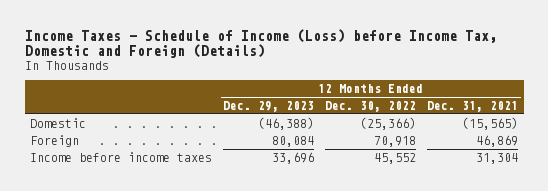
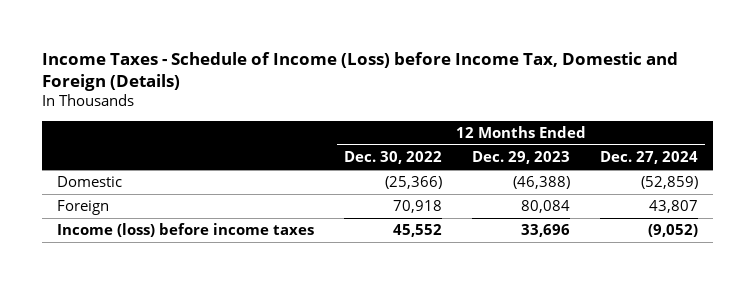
[427,101,519,113] Dec. 31, 2021 -> none
none -> [599,151,698,165] Dec. 27, 2024
[30,152,213,163] Income before income taxes -> [57,223,315,238] Income (loss) before income taxes

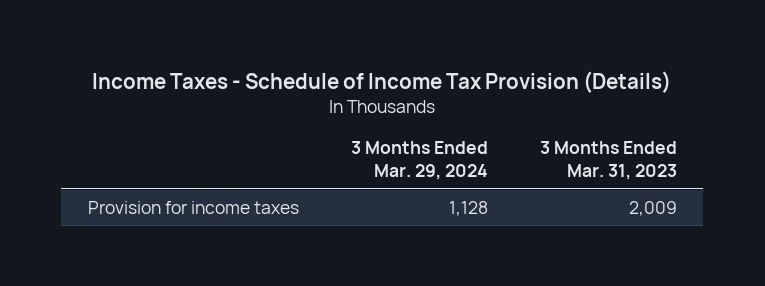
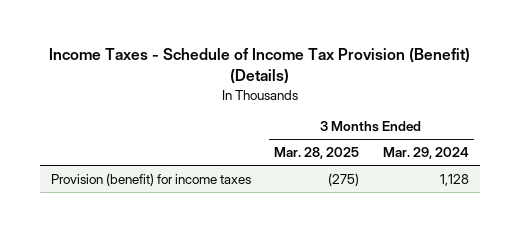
[92,70,672,93] Income Taxes - Schedule of Income Tax Provision (Details) -> [48,48,470,85] Income Taxes - Schedule of Income Tax Provision (Benefit) (Details)
[540,141,678,181] 3 Months Ended Mar. 31, 2023 -> none
none -> [274,147,360,160] Mar. 28, 2025
[87,201,299,215] Provision for income taxes -> [51,172,252,186] Provision (benefit) for income taxes

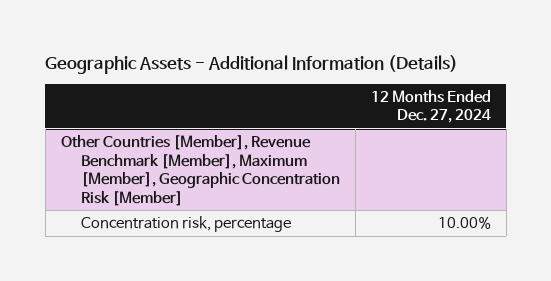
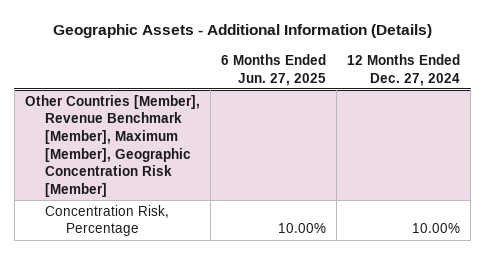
none -> [221,53,327,86] 6 Months Ended Jun. 27, 2025
[81,216,292,233] Concentration risk, percentage -> [45,204,170,237] Concentration Risk, Percentage

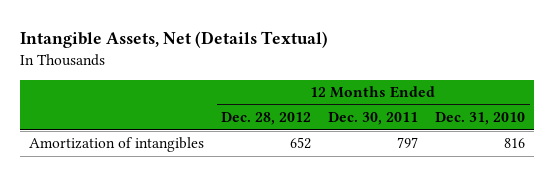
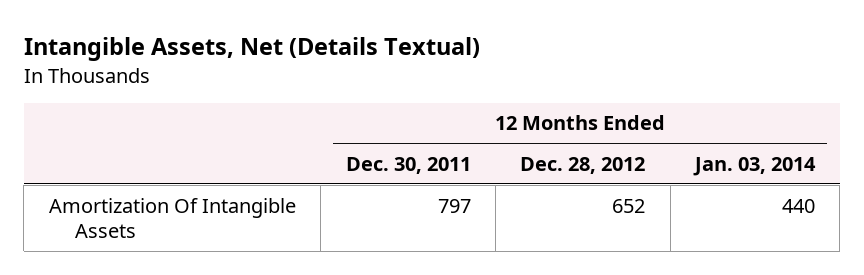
[435,112,526,126] Dec. 31, 2010 -> none
none -> [692,156,816,176] Jan. 03, 2014
[29,137,205,153] Amortization of intangibles -> [48,197,296,239] Amortization Of Intangible Assets

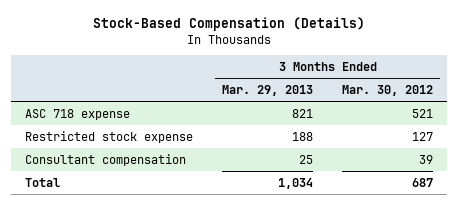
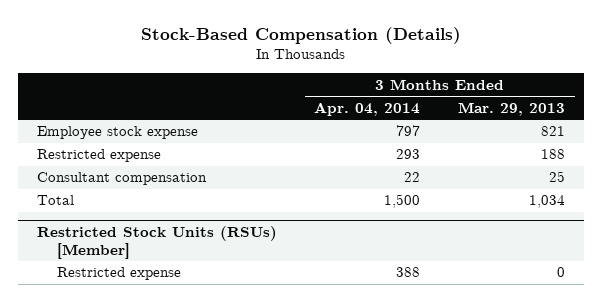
[342,84,434,96] Mar. 30, 2012 -> none
none -> [314,101,421,116] Apr. 04, 2014
[25,108,131,120] ASC 718 expense -> [36,126,198,140] Employee stock expense
[25,130,194,143] Restricted stock expense -> [36,149,161,163] Restricted expense
none -> [36,226,277,259] Restricted Stock Units (RSUs) [Member]
none -> [57,267,182,281] Restricted expense

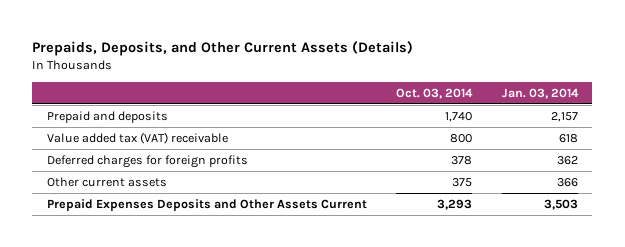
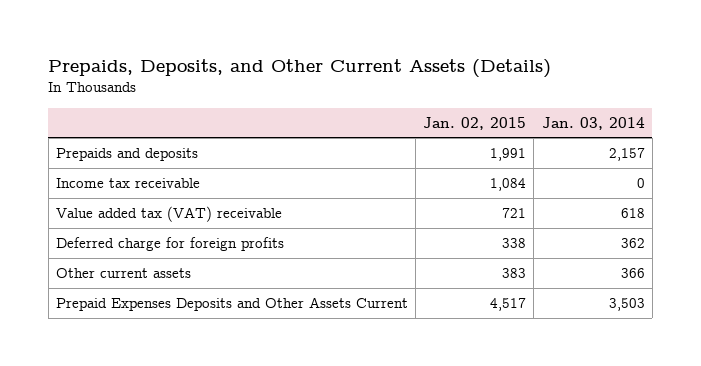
[396,87,474,99] Oct. 03, 2014 -> none
none -> [423,116,527,130] Jan. 02, 2015
[47,110,169,123] Prepaid and deposits -> [56,148,199,162] Prepaids and deposits
none -> [56,178,201,189] Income tax receivable
[47,154,249,168] Deferred charges for foreign profits -> [56,237,285,252] Deferred charge for foreign profits

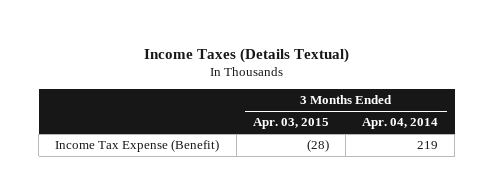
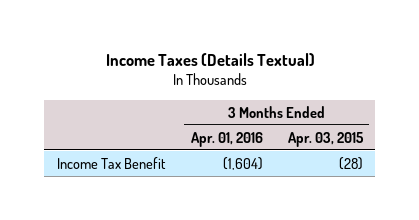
[362,118,439,130] Apr. 04, 2014 -> none
none -> [190,131,263,147] Apr. 01, 2016
[55,139,220,153] Income Tax Expense (Benefit) -> [56,156,166,169] Income Tax Benefit

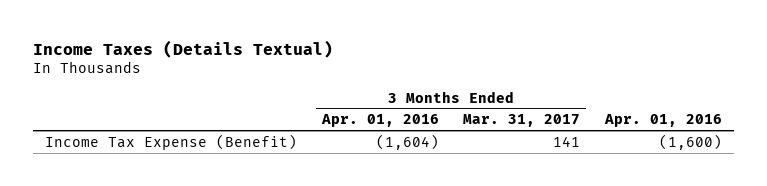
[287,131,364,147] Apr. 03, 2015 -> none
none -> [463,114,581,128] Mar. 31, 2017
none -> [603,114,722,128] Apr. 01, 2016
[56,156,166,169] Income Tax Benefit -> [45,133,298,150] Income Tax Expense (Benefit)

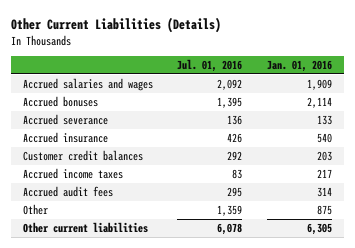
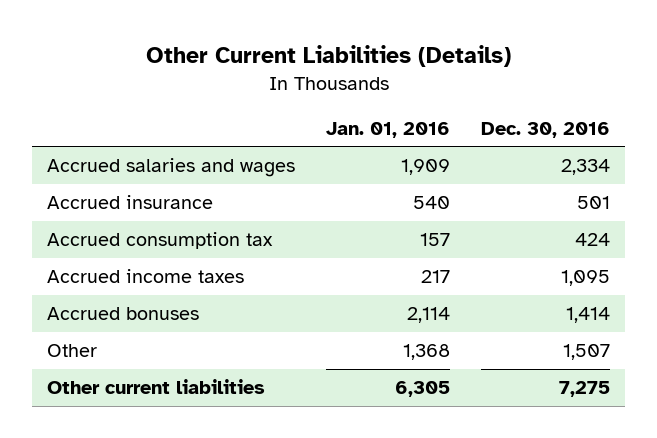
[177,59,243,73] Jul. 01, 2016 -> none
none -> [481,121,611,138] Dec. 30, 2016
[23,113,109,125] Accrued severance -> none
[23,149,144,161] Customer credit balances -> none
none -> [47,232,274,250] Accrued consumption tax
[23,185,114,197] Accrued audit fees -> none
[23,95,99,107] Accrued bonuses -> [47,307,200,321] Accrued bonuses
[316,204,332,215] 875 -> [403,344,451,361] 1,368

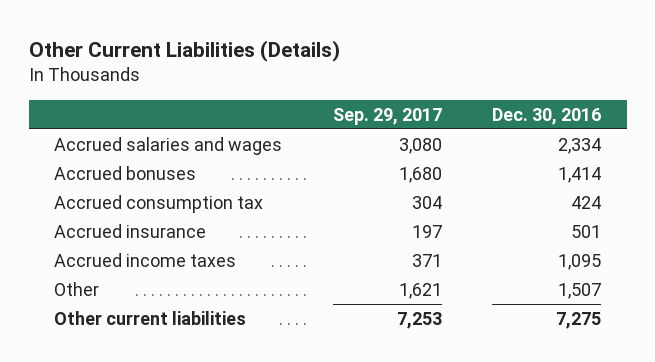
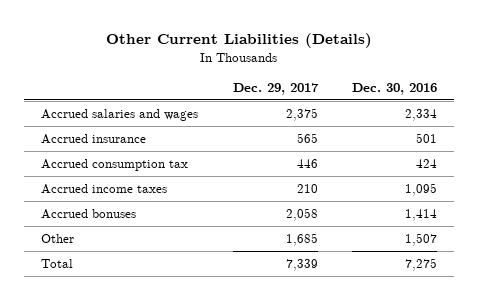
[332,107,442,125] Sep. 29, 2017 -> none
none -> [232,83,319,96] Dec. 29, 2017
[53,194,263,213] Accrued consumption tax -> [41,158,189,171] Accrued consumption tax
[53,165,196,180] Accrued bonuses -> [41,208,137,219] Accrued bonuses
[53,310,246,325] Other current liabilities -> [41,258,74,268] Total

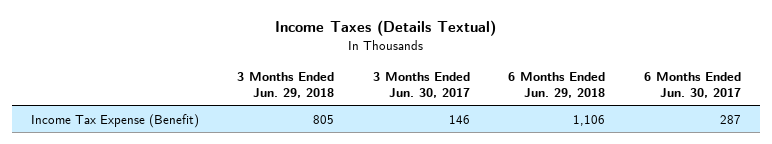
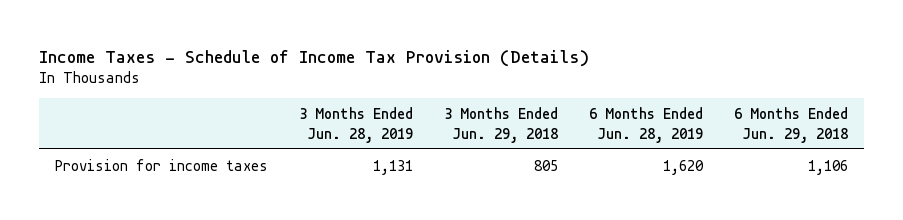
[274,20,496,37] Income Taxes (Details Textual) -> [39,49,590,67] Income Taxes - Schedule of Income Tax Provision (Details)
[372,71,470,99] 3 Months Ended Jun. 30, 2017 -> none
[643,71,741,99] 6 Months Ended Jun. 30, 2017 -> none
none -> [298,107,413,143] 3 Months Ended Jun. 28, 2019
none -> [589,107,704,143] 6 Months Ended Jun. 28, 2019
[30,113,199,128] Income Tax Expense (Benefit) -> [54,158,268,171] Provision for income taxes

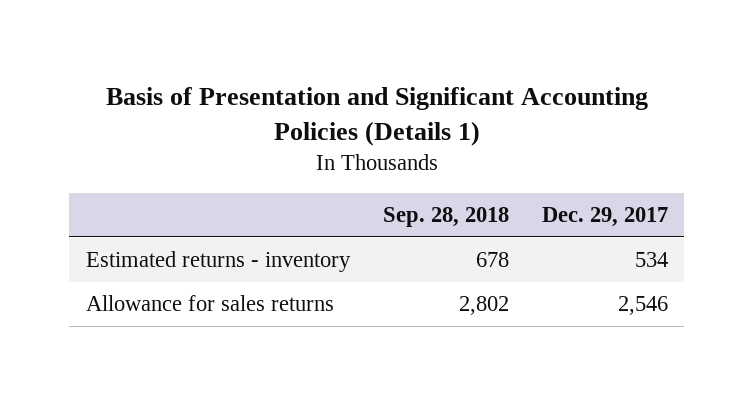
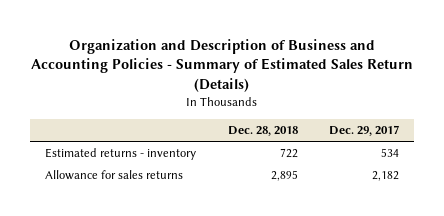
[105,86,648,146] Basis of Presentation and Significant Accounting Policies (Details 1) -> [31,38,414,93] Organization and Description of Business and Accounting Policies - Summary of Estimated Sales Return (Details)
[382,207,509,228] Sep. 28, 2018 -> none
none -> [227,126,298,137] Dec. 28, 2018
[617,296,668,316] 2,546 -> [371,171,399,182] 2,182

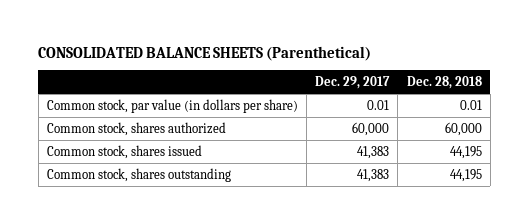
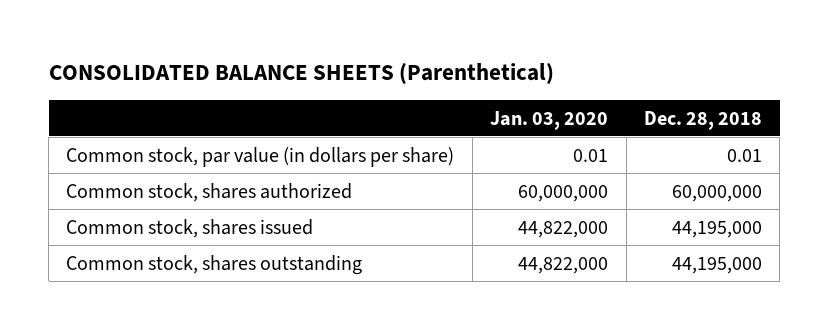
[315,75,391,89] Dec. 29, 2017 -> none
none -> [490,110,609,130] Jan. 03, 2020
[444,121,482,136] 60,000 -> [672,184,763,202] 60,000,000
[449,145,482,159] 44,195 -> [672,220,763,238] 44,195,000
[449,168,482,182] 44,195 -> [672,256,763,274] 44,195,000

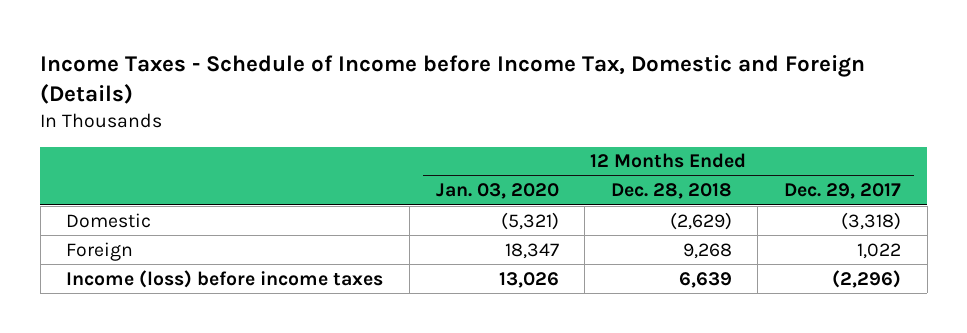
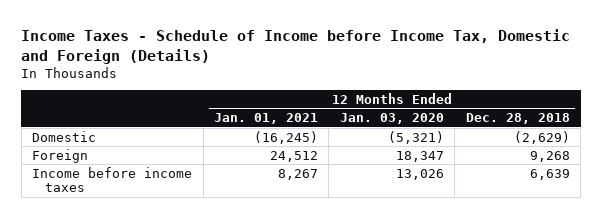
[783,183,901,200] Dec. 29, 2017 -> none
none -> [214,113,319,125] Jan. 01, 2021
[66,269,384,288] Income (loss) before income taxes -> [32,166,193,193] Income before income taxes

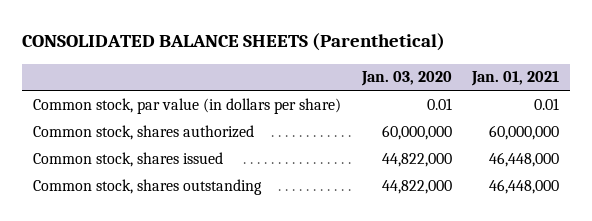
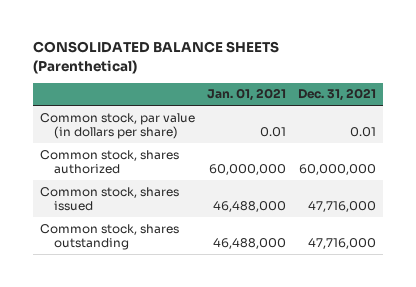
[360,71,452,87] Jan. 03, 2020 -> none
none -> [298,88,377,102] Dec. 31, 2021
[489,151,560,167] 46,448,000 -> [212,200,286,212] 46,488,000
[489,178,560,194] 46,448,000 -> [212,237,286,249] 46,488,000

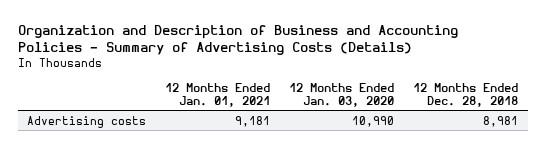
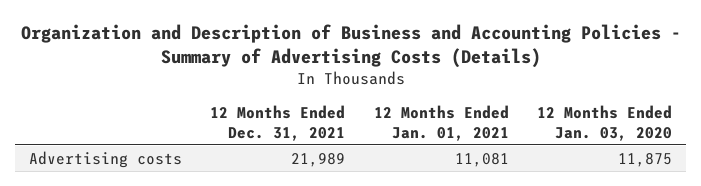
[413,82,519,107] 12 Months Ended Dec. 28, 2018 -> none
none -> [210,104,346,141] 12 Months Ended Dec. 31, 2021
[235,115,271,127] 9,181 -> [454,152,509,167] 11,081
[352,115,395,127] 10,990 -> [618,152,673,167] 11,875

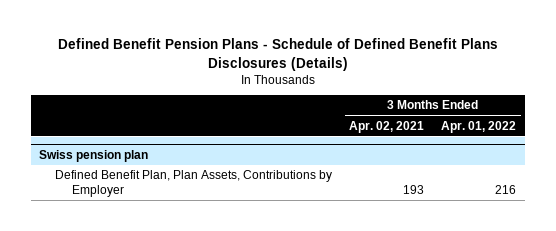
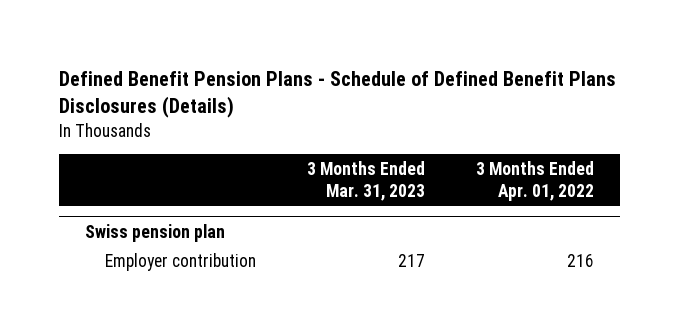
[349,120,425,133] Apr. 02, 2021 -> none
none -> [307,161,426,201] 3 Months Ended Mar. 31, 2023
[55,170,333,198] Defined Benefit Plan, Plan Assets, Contributions by Employer -> [104,252,256,271] Employer contribution

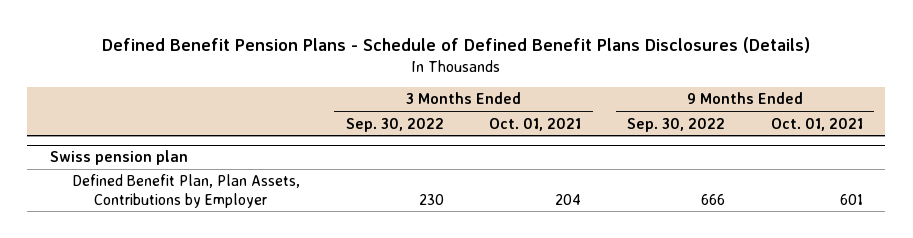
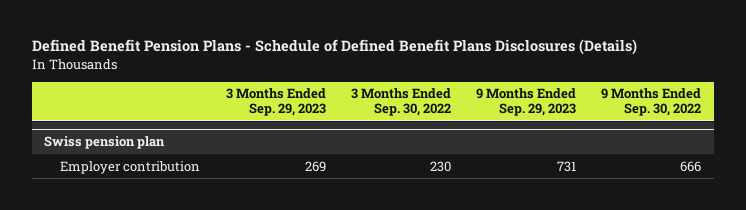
[489,117,582,131] Oct. 01, 2021 -> none
[770,117,863,131] Oct. 01, 2021 -> none
none -> [225,88,326,117] 3 Months Ended Sep. 29, 2023
none -> [476,88,577,117] 9 Months Ended Sep. 29, 2023
[72,174,301,208] Defined Benefit Plan, Plan Assets, Contributions by Employer -> [60,160,201,174] Employer contribution

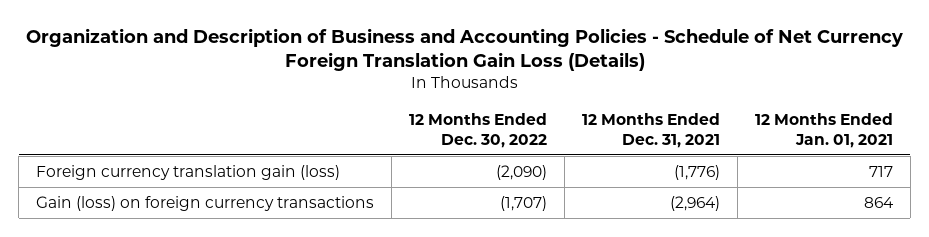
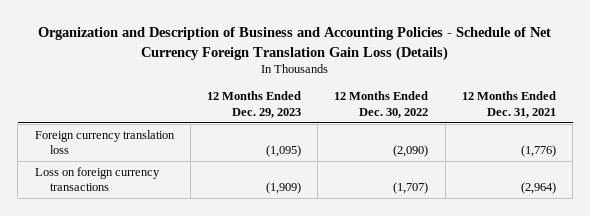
[754,112,893,148] 12 Months Ended Jan. 01, 2021 -> none
none -> [206,91,301,119] 12 Months Ended Dec. 29, 2023
[36,164,341,180] Foreign currency translation gain (loss) -> [34,129,175,155] Foreign currency translation loss
[36,195,375,211] Gain (loss) on foreign currency transactions -> [34,166,160,192] Loss on foreign currency transactions

